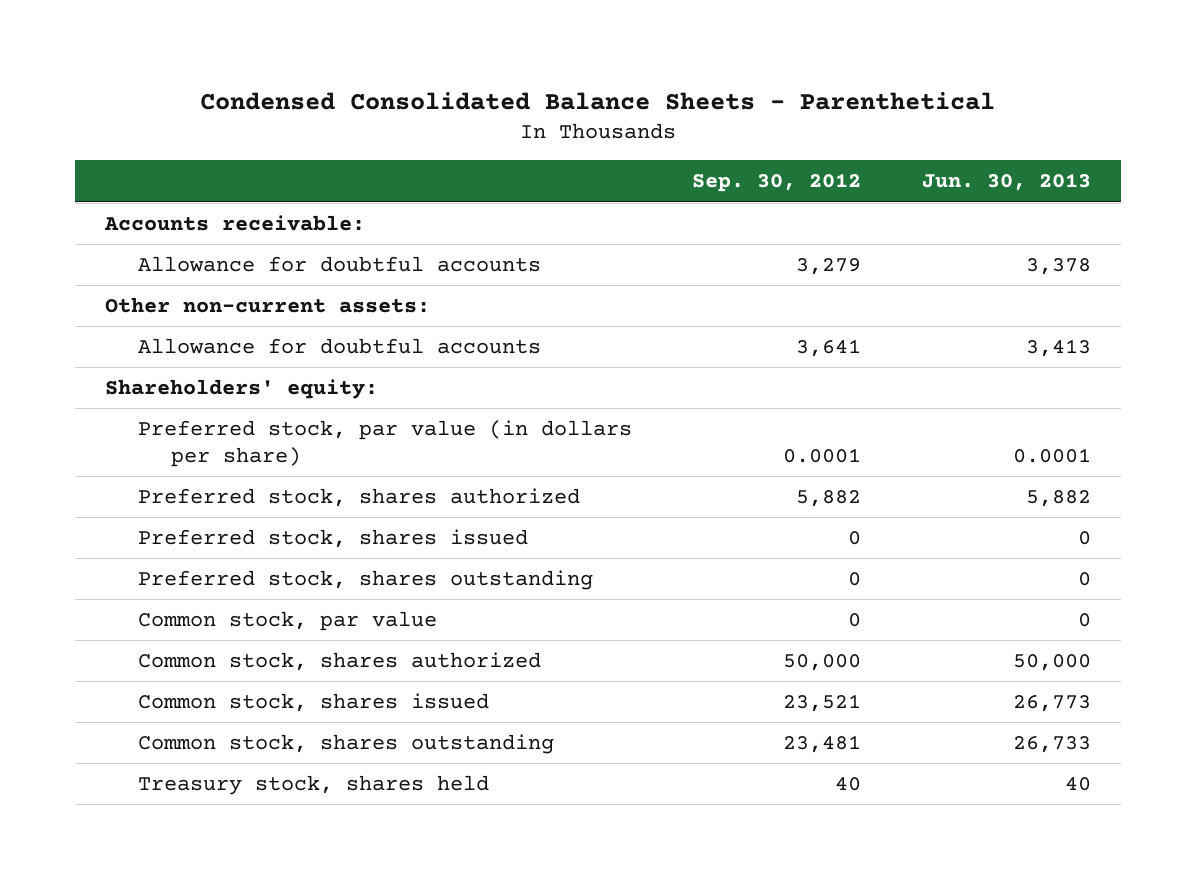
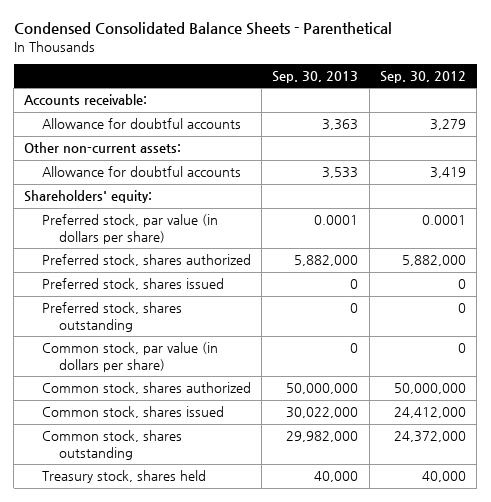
[921,173,1091,192] Jun. 30, 2013 -> none
none -> [272,70,359,83] Sep. 30, 2013
[796,338,862,357] 3,641 -> [430,167,467,179] 3,419
[796,489,862,507] 5,882 -> [402,255,467,267] 5,882,000
[137,610,437,631] Common stock, par value -> [41,342,218,372] Common stock, par value (in dollars per share)
[783,653,862,671] 50,000 -> [394,383,467,395] 50,000,000
[783,693,862,712] 23,521 -> [394,407,467,419] 24,412,000
[783,734,862,753] 23,481 -> [394,431,467,443] 24,372,000
[835,776,862,791] 40 -> [422,471,467,483] 40,000

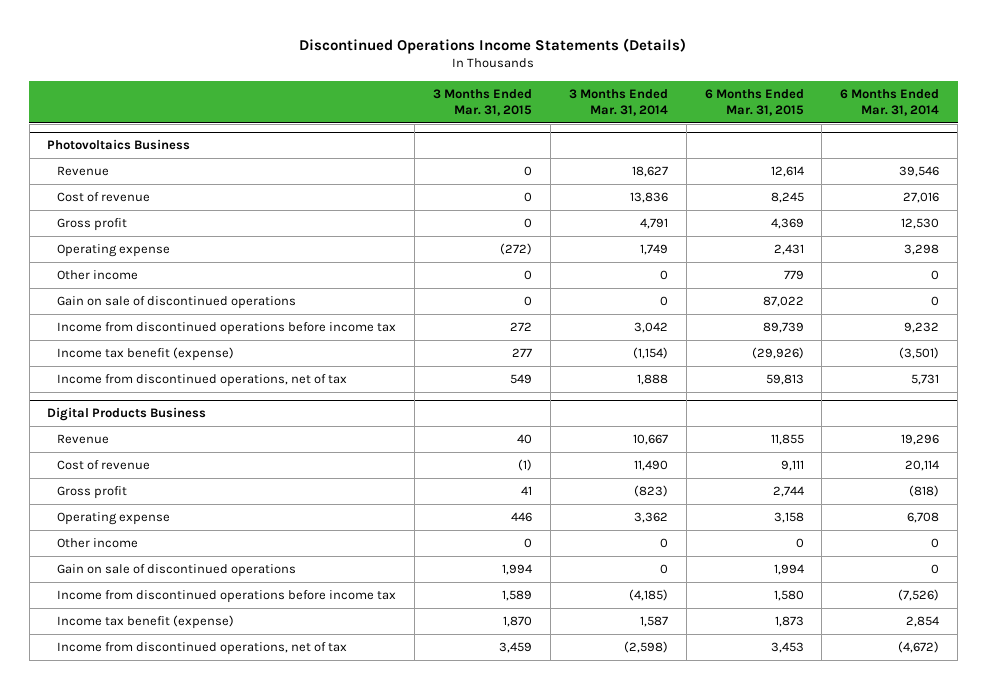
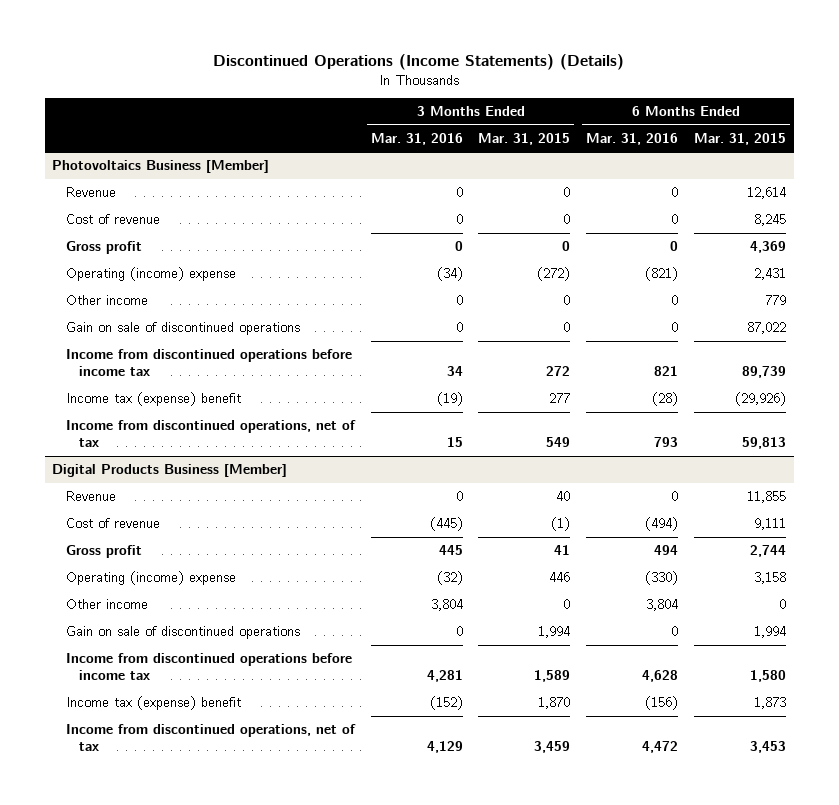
[299,37,687,54] Discontinued Operations Income Statements (Details) -> [213,54,625,71] Discontinued Operations (Income Statements) (Details)
[568,88,668,117] 3 Months Ended Mar. 31, 2014 -> none
[840,88,940,117] 6 Months Ended Mar. 31, 2014 -> none
none -> [370,132,463,145] Mar. 31, 2016
none -> [586,132,679,145] Mar. 31, 2016
[47,139,191,151] Photovoltaics Business -> [52,160,270,174] Photovoltaics Business [Member]
[57,243,171,257] Operating expense -> [65,267,236,282] Operating (income) expense
[57,346,235,361] Income tax benefit (expense) -> [65,392,241,407] Income tax (expense) benefit
[47,407,207,422] Digital Products Business -> [52,464,288,478] Digital Products Business [Member]
[57,511,171,525] Operating expense -> [65,571,236,586] Operating (income) expense
[57,614,235,629] Income tax benefit (expense) -> [65,696,241,711] Income tax (expense) benefit

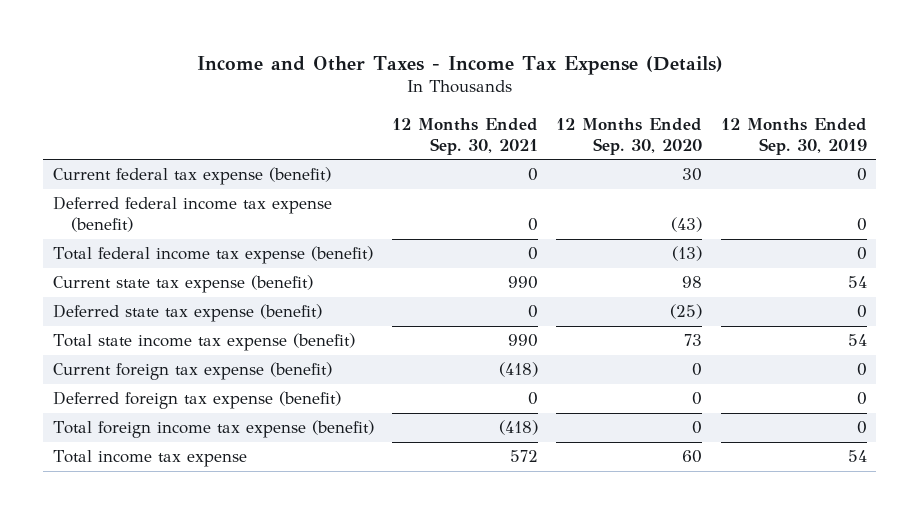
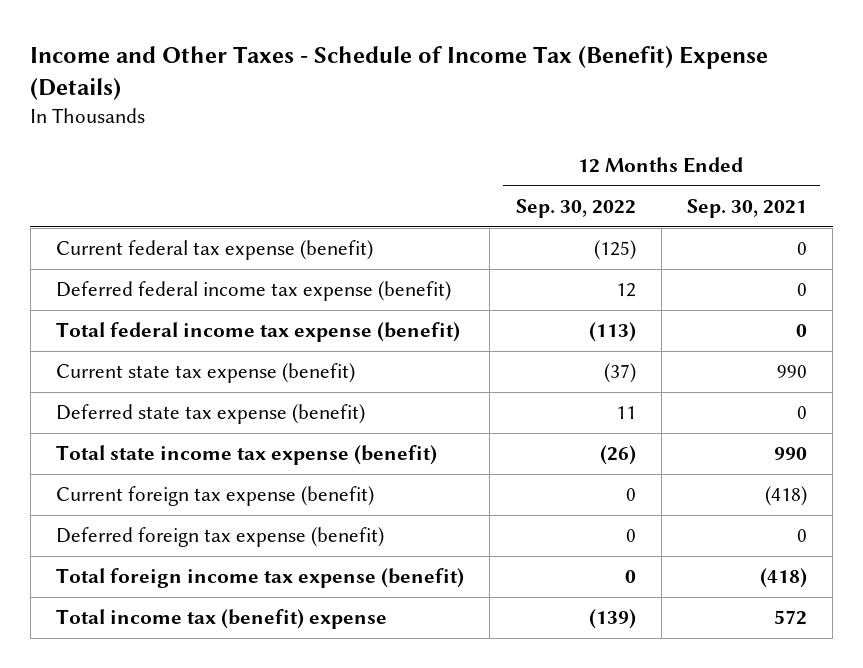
[196,55,723,75] Income and Other Taxes - Income Tax Expense (Details) -> [30,45,769,101] Income and Other Taxes - Schedule of Income Tax (Benefit) Expense (Details)
[556,117,703,155] 12 Months Ended Sep. 30, 2020 -> none
[720,117,867,155] 12 Months Ended Sep. 30, 2019 -> none
none -> [515,198,636,218] Sep. 30, 2022
[52,450,247,468] Total income tax expense -> [56,609,388,630] Total income tax (benefit) expense

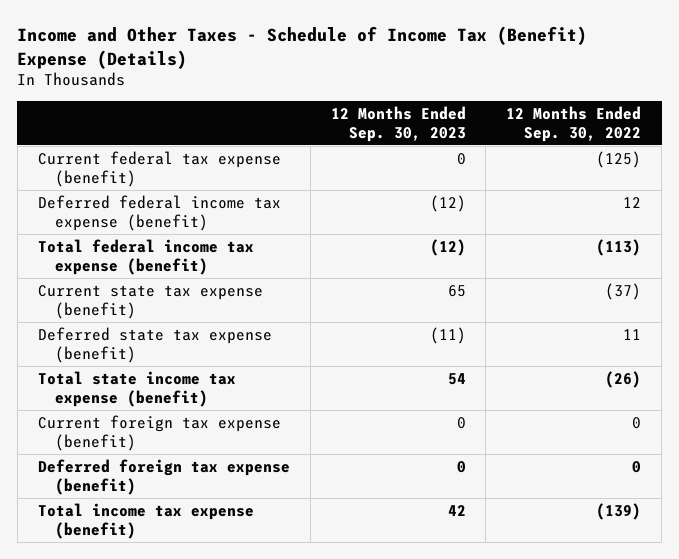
[687,198,808,218] Sep. 30, 2021 -> none
none -> [330,105,466,142] 12 Months Ended Sep. 30, 2023
[56,568,465,589] Total foreign income tax expense (benefit) -> none
[56,609,388,630] Total income tax (benefit) expense -> [37,502,254,539] Total income tax expense (benefit)

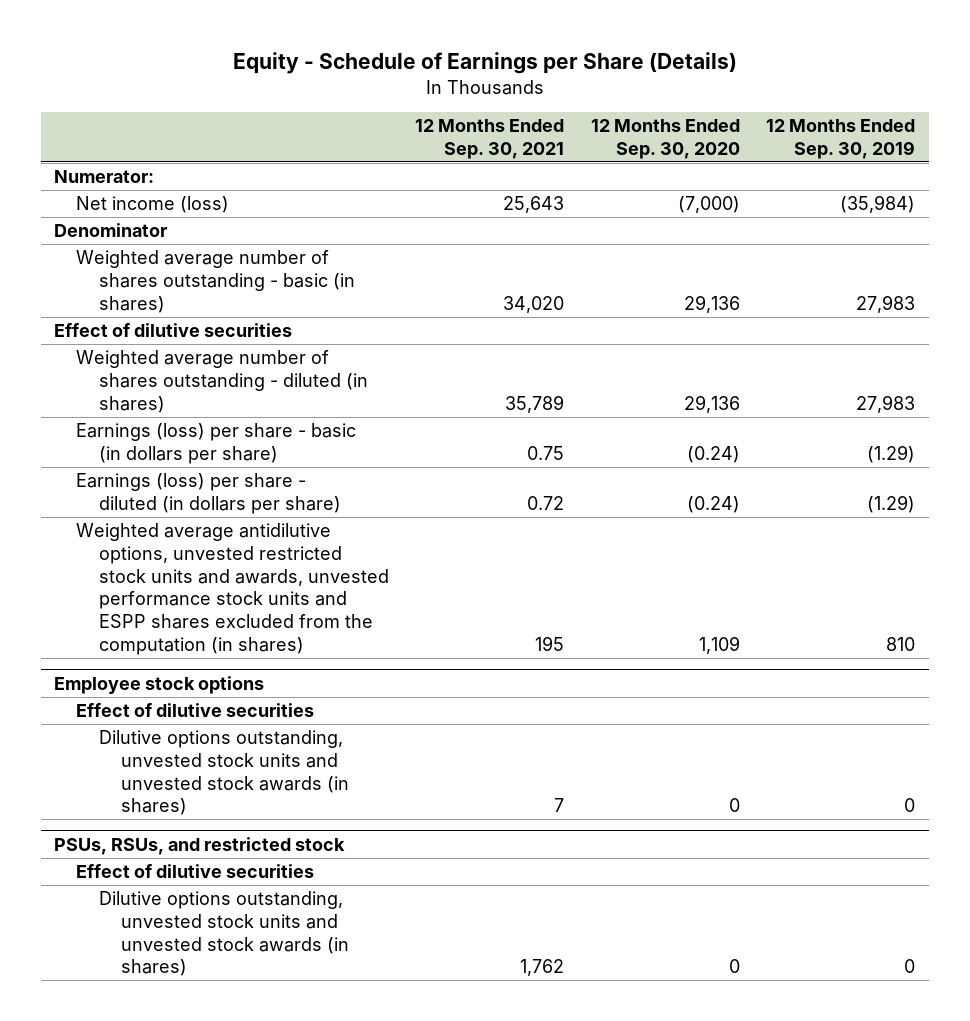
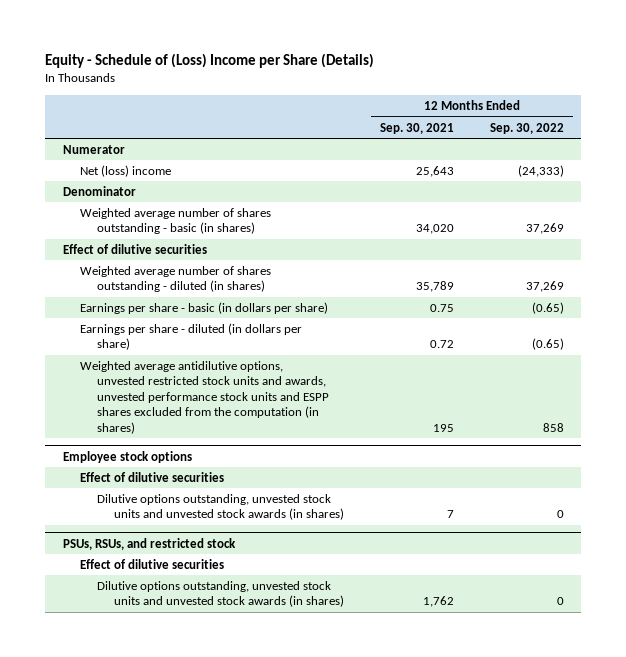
[232,52,737,75] Equity - Schedule of Earnings per Share (Details) -> [44,52,374,68] Equity - Schedule of (Loss) Income per Share (Details)
[590,118,740,159] 12 Months Ended Sep. 30, 2020 -> none
[766,118,916,159] 12 Months Ended Sep. 30, 2019 -> none
none -> [489,122,564,134] Sep. 30, 2022
[54,170,155,184] Numerator: -> [62,144,125,154] Numerator
[76,196,230,214] Net income (loss) -> [79,164,171,177] Net (loss) income
[76,423,357,464] Earnings (loss) per share - basic (in dollars per share) -> [79,301,328,314] Earnings per share - basic (in dollars per share)
[76,473,341,514] Earnings (loss) per share - diluted (in dollars per share) -> [79,322,302,351] Earnings per share - diluted (in dollars per share)

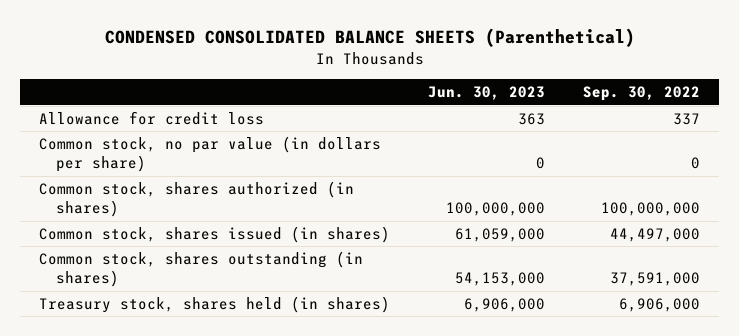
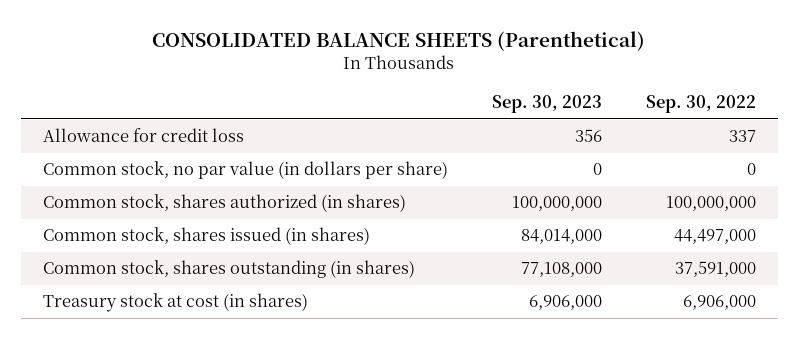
[104,28,635,48] CONDENSED CONSOLIDATED BALANCE SHEETS (Parenthetical) -> [152,30,646,51] CONSOLIDATED BALANCE SHEETS (Parenthetical)
[428,86,546,101] Jun. 30, 2023 -> none
none -> [491,95,602,114] Sep. 30, 2023
[38,295,390,313] Treasury stock, shares held (in shares) -> [42,293,308,313] Treasury stock at cost (in shares)

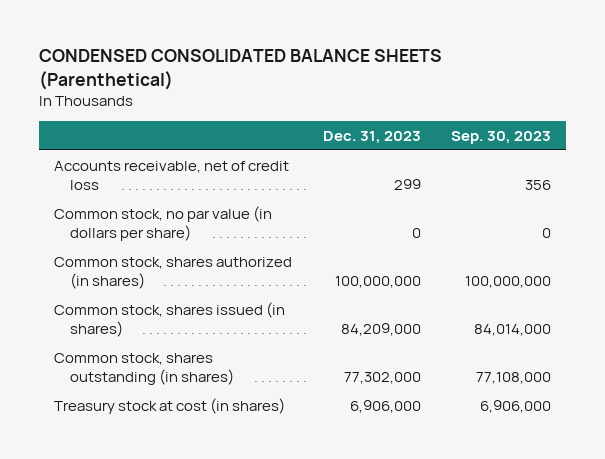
[152,30,646,51] CONSOLIDATED BALANCE SHEETS (Parenthetical) -> [38,49,442,90] CONDENSED CONSOLIDATED BALANCE SHEETS (Parenthetical)
[645,95,756,114] Sep. 30, 2022 -> none
none -> [322,130,421,144] Dec. 31, 2023
[42,128,244,143] Allowance for credit loss -> [54,160,290,190] Accounts receivable, net of credit loss

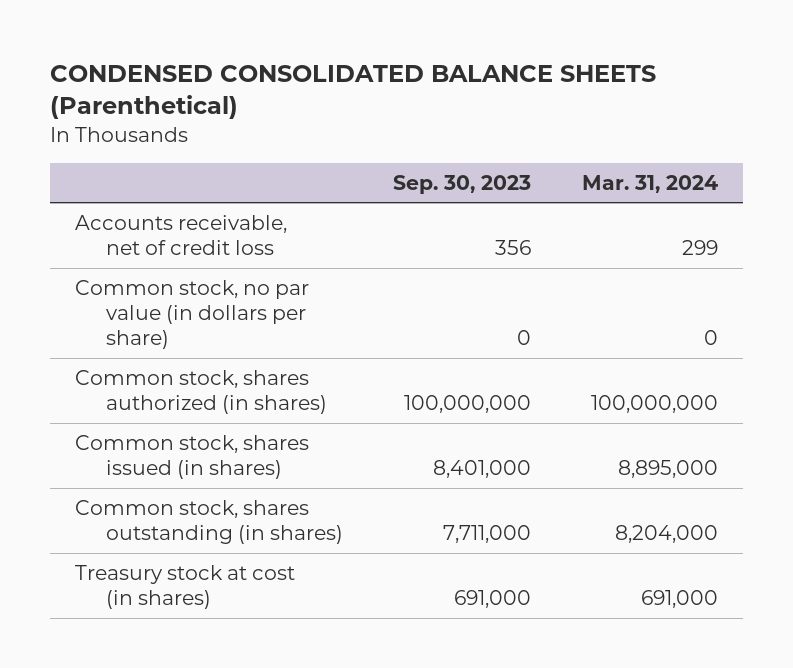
[322,130,421,144] Dec. 31, 2023 -> none
none -> [581,174,718,193] Mar. 31, 2024
[474,323,552,336] 84,014,000 -> [433,460,532,479] 8,401,000
[476,371,552,384] 77,108,000 -> [443,525,532,544] 7,711,000
[480,399,552,413] 6,906,000 -> [454,590,532,609] 691,000

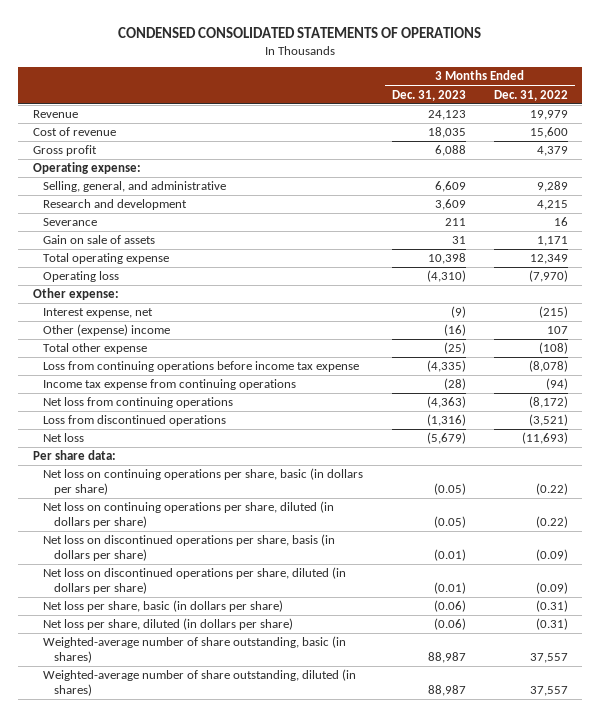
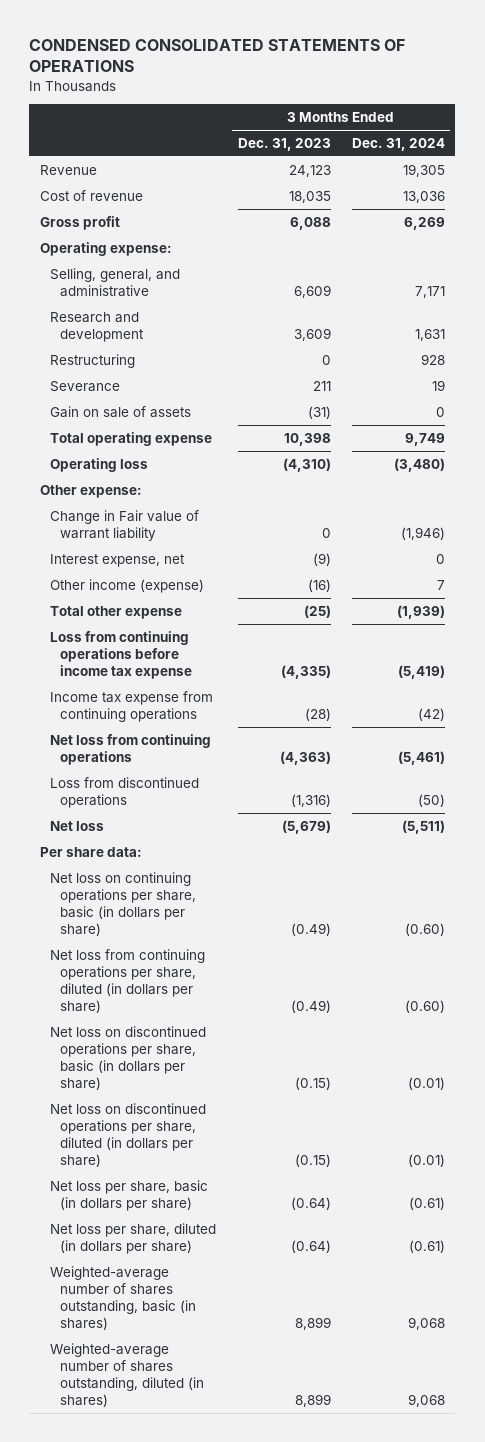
[494,89,569,101] Dec. 31, 2022 -> none
none -> [351,138,445,152] Dec. 31, 2024
none -> [50,353,136,368] Restructuring
[451,236,466,245] 31 -> [307,405,331,419] (31)
none -> [50,509,200,542] Change in Fair value of warrant liability
[43,324,171,337] Other (expense) income -> [50,578,205,593] Other income (expense)
[433,482,466,495] (0.05) -> [290,923,331,937] (0.49)
[43,501,335,528] Net loss on continuing operations per share, diluted (in dollars per share) -> [50,948,206,1014] Net loss from continuing operations per share, diluted (in dollars per share)
[433,515,466,528] (0.05) -> [290,1000,331,1014] (0.49)
[43,534,336,561] Net loss on discontinued operations per share, basis (in dollars per share) -> [50,1025,207,1091] Net loss on discontinued operations per share, basic (in dollars per share)
[433,548,466,561] (0.01) -> [294,1077,331,1091] (0.15)
[433,581,466,594] (0.01) -> [294,1154,331,1168] (0.15)
[433,600,466,613] (0.06) -> [290,1197,331,1211] (0.64)
[433,618,466,631] (0.06) -> [290,1240,331,1254] (0.64)
[43,636,347,663] Weighted-average number of share outstanding, basic (in shares) -> [50,1265,197,1331] Weighted-average number of shares outstanding, basic (in shares)
[427,651,466,663] 88,987 -> [294,1317,331,1331] 8,899
[43,669,357,696] Weighted-average number of share outstanding, diluted (in shares) -> [50,1342,205,1408] Weighted-average number of shares outstanding, diluted (in shares)
[427,684,466,696] 88,987 -> [294,1394,331,1408] 8,899

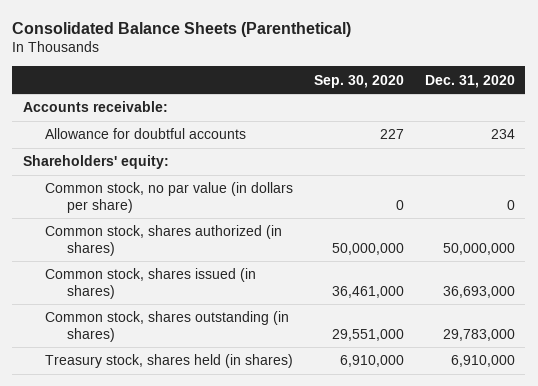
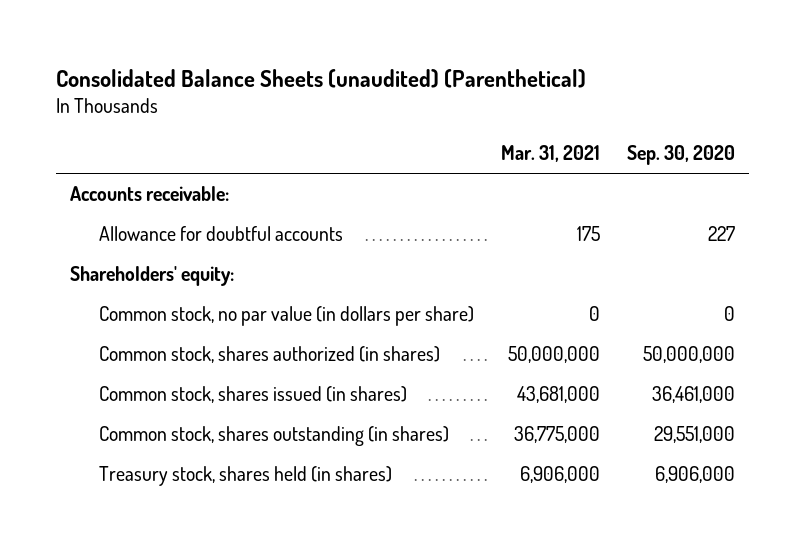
[12,21,352,37] Consolidated Balance Sheets (Parenthetical) -> [56,68,587,88] Consolidated Balance Sheets (unaudited) (Parenthetical)
[424,74,515,88] Dec. 31, 2020 -> none
none -> [501,145,601,163] Mar. 31, 2021
[339,355,404,368] 6,910,000 -> [655,466,736,484] 6,906,000

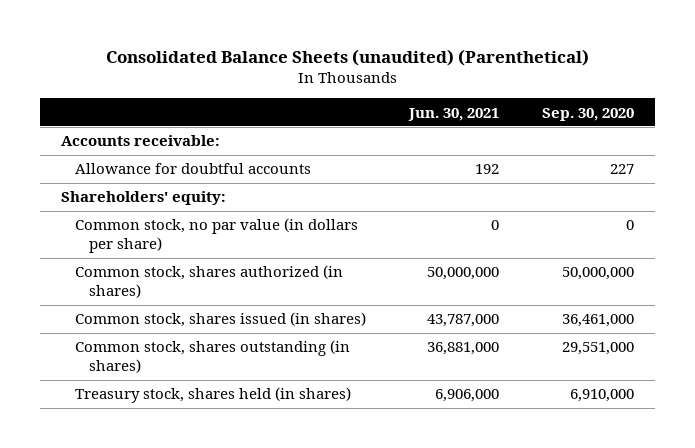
[501,145,601,163] Mar. 31, 2021 -> none
none -> [408,107,500,121] Jun. 30, 2021
[655,466,736,484] 6,906,000 -> [569,389,634,403] 6,910,000

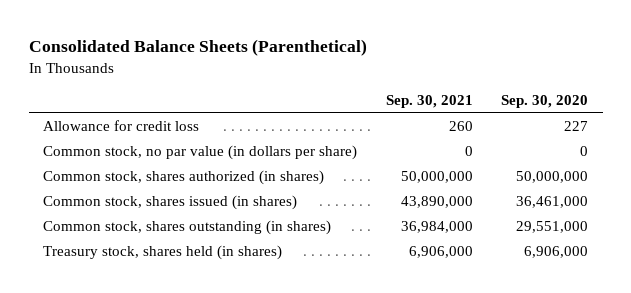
[105,49,589,67] Consolidated Balance Sheets (unaudited) (Parenthetical) -> [28,39,367,57] Consolidated Balance Sheets (Parenthetical)
[408,107,500,121] Jun. 30, 2021 -> none
none -> [385,95,473,109] Sep. 30, 2021
[61,135,221,147] Accounts receivable: -> none
[61,191,227,206] Shareholders' equity: -> none
[75,163,312,175] Allowance for doubtful accounts -> [43,120,200,132] Allowance for credit loss
[569,389,634,403] 6,910,000 -> [524,246,589,259] 6,906,000

